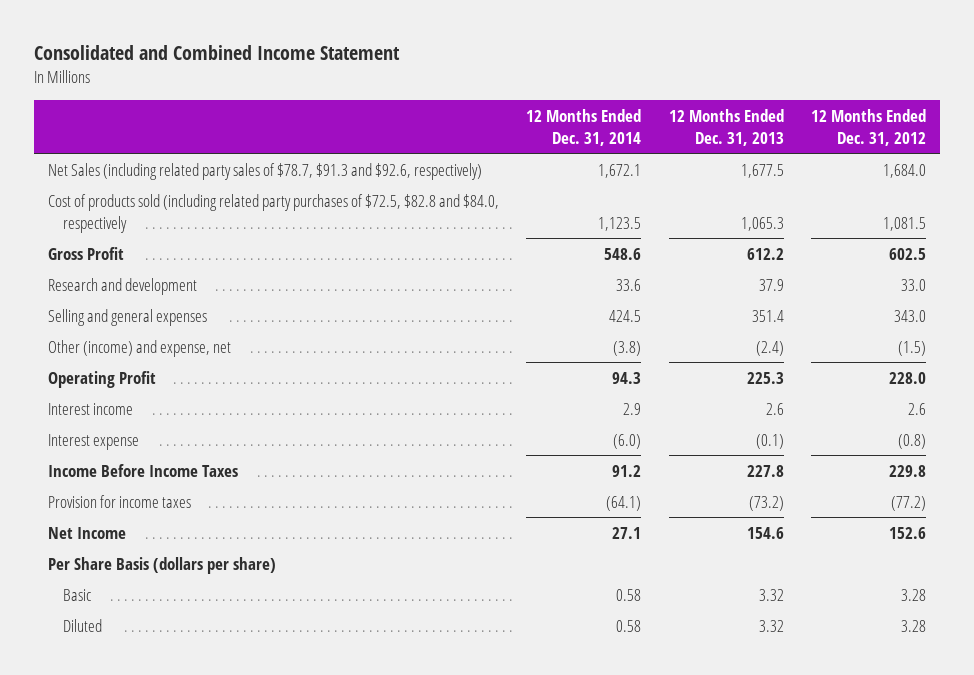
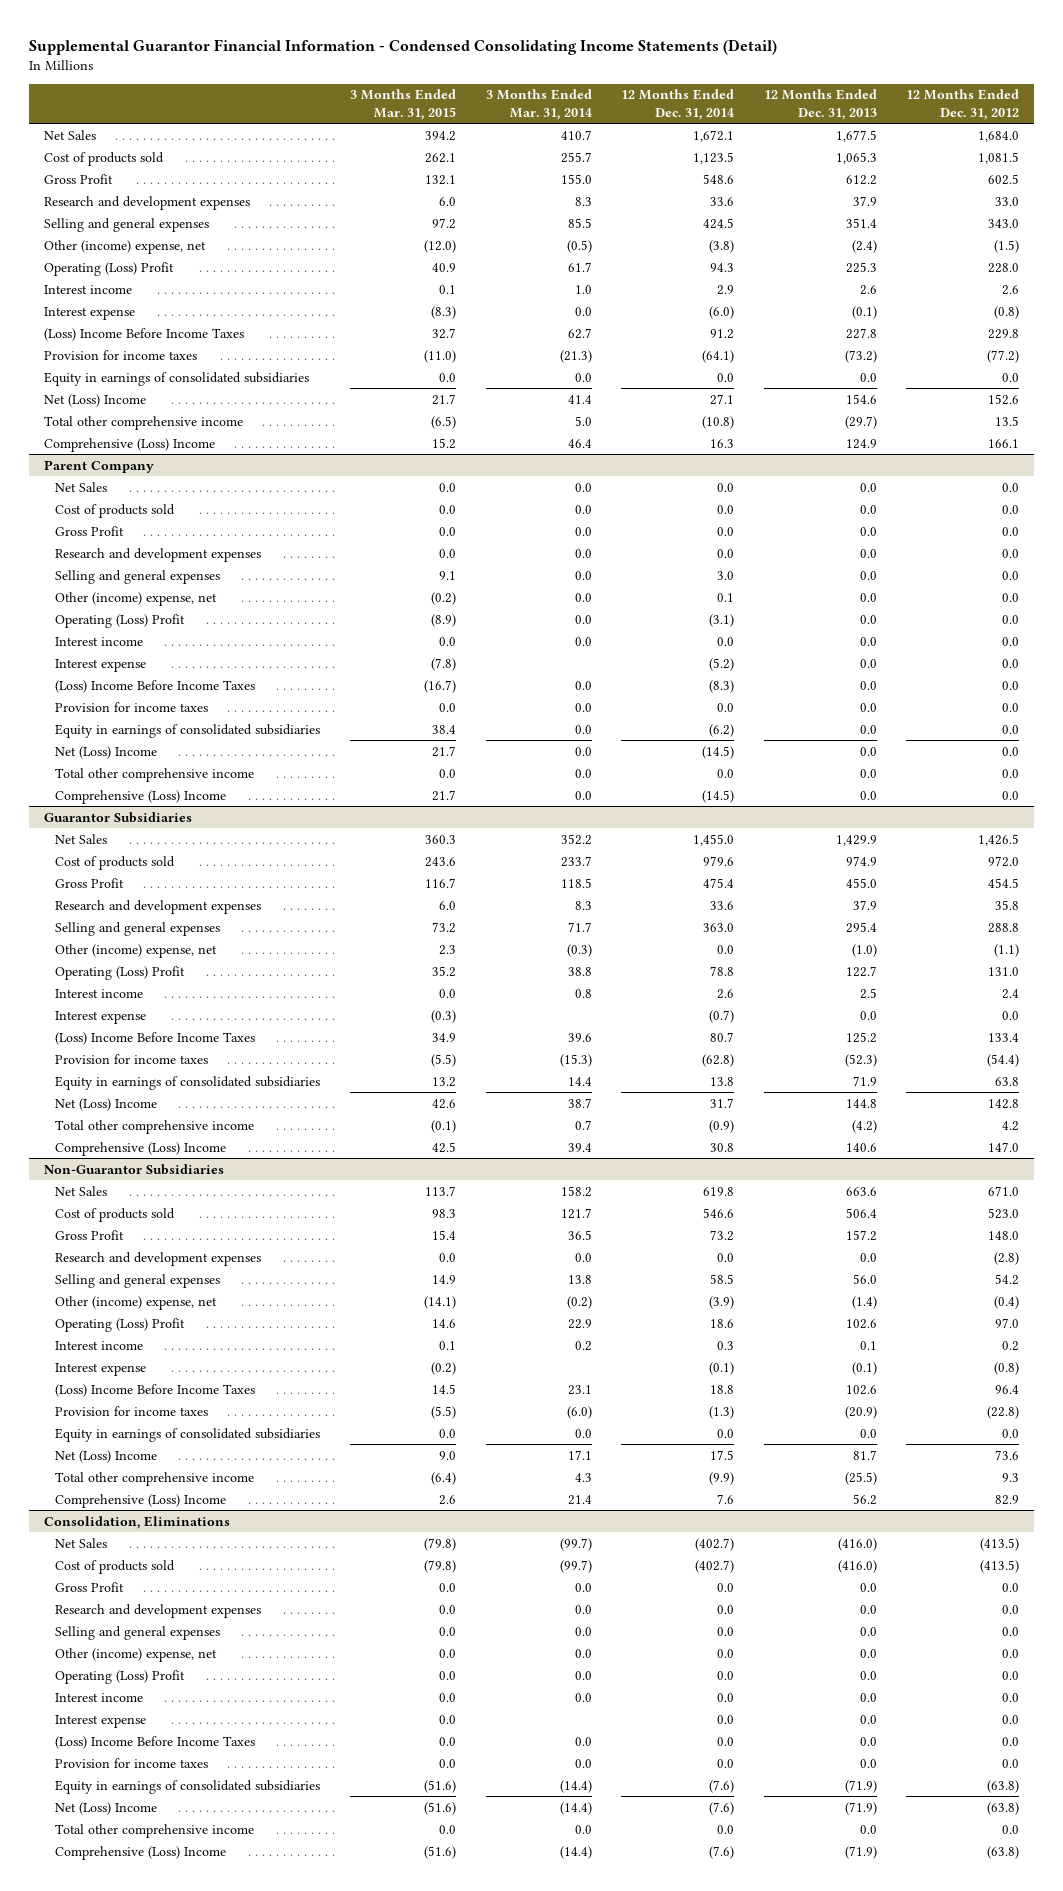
[34,45,401,61] Consolidated and Combined Income Statement -> [29,38,778,55] Supplemental Guarantor Financial Information - Condensed Consolidating Income Statements (Detail)
none -> [349,89,456,120] 3 Months Ended Mar. 31, 2015
none -> [485,89,592,120] 3 Months Ended Mar. 31, 2014
[47,162,482,180] Net Sales (including related party sales of $78.7, $91.3 and $92.6, respectively) -> [43,129,96,140] Net Sales
[47,193,499,233] Cost of products sold (including related party purchases of $72.5, $82.8 and $84.0, respectively -> [43,151,164,166] Cost of products sold
[47,277,197,295] Research and development -> [43,195,250,210] Research and development expenses
[47,339,231,357] Other (income) and expense, net -> [43,239,206,254] Other (income) expense, net
[47,370,156,388] Operating Profit -> [43,261,174,276] Operating (Loss) Profit
[47,463,238,477] Income Before Income Taxes -> [43,327,244,341] (Loss) Income Before Income Taxes
[47,556,276,574] Per Share Basis (dollars per share) -> none
[63,588,92,601] Basic -> none
[63,618,103,632] Diluted -> none
none -> [43,371,309,386] Equity in earnings of consolidated subsidiaries
[47,526,126,539] Net Income -> [43,393,146,407] Net (Loss) Income
none -> [43,415,243,430] Total other comprehensive income
none -> [43,437,215,452] Comprehensive (Loss) Income
none -> [43,459,154,473] Parent Company
none -> [55,481,108,492] Net Sales
none -> [55,503,176,518] Cost of products sold
none -> [55,525,125,536] Gross Profit
none -> [55,547,262,562] Research and development expenses
none -> [55,569,221,584] Selling and general expenses
none -> [55,591,218,606] Other (income) expense, net
none -> [55,613,186,628] Operating (Loss) Profit
none -> [55,636,144,646] Interest income
none -> [55,658,147,672] Interest expense
none -> [55,679,256,693] (Loss) Income Before Income Taxes
none -> [55,701,209,712] Provision for income taxes
none -> [55,723,321,738] Equity in earnings of consolidated subsidiaries
none -> [55,745,158,759] Net (Loss) Income
none -> [55,767,255,782] Total other comprehensive income
none -> [55,789,227,804] Comprehensive (Loss) Income
none -> [43,811,192,823] Guarantor Subsidiaries
none -> [55,833,108,844] Net Sales
none -> [55,855,176,870] Cost of products sold
none -> [55,877,125,888] Gross Profit
none -> [55,899,262,914] Research and development expenses
none -> [55,921,221,936] Selling and general expenses
none -> [55,943,218,958] Other (income) expense, net
none -> [55,965,186,980] Operating (Loss) Profit
none -> [55,988,144,998] Interest income
none -> [55,1010,147,1024] Interest expense
none -> [55,1031,256,1045] (Loss) Income Before Income Taxes
none -> [55,1053,209,1064] Provision for income taxes
none -> [55,1075,321,1090] Equity in earnings of consolidated subsidiaries
none -> [55,1097,158,1111] Net (Loss) Income
none -> [55,1119,255,1134] Total other comprehensive income
none -> [55,1141,227,1156] Comprehensive (Loss) Income
none -> [43,1163,224,1175] Non-Guarantor Subsidiaries
none -> [55,1185,108,1196] Net Sales
none -> [55,1207,176,1222] Cost of products sold
none -> [55,1229,125,1240] Gross Profit
none -> [55,1251,262,1266] Research and development expenses
none -> [55,1273,221,1288] Selling and general expenses
none -> [55,1295,218,1310] Other (income) expense, net
none -> [55,1317,186,1332] Operating (Loss) Profit
none -> [55,1340,144,1350] Interest income
none -> [55,1362,147,1376] Interest expense
none -> [55,1383,256,1397] (Loss) Income Before Income Taxes
none -> [55,1405,209,1416] Provision for income taxes
none -> [55,1427,321,1442] Equity in earnings of consolidated subsidiaries
none -> [55,1449,158,1463] Net (Loss) Income
none -> [55,1471,255,1486] Total other comprehensive income
none -> [55,1493,227,1508] Comprehensive (Loss) Income
none -> [43,1515,230,1529] Consolidation, Eliminations
none -> [55,1537,108,1548] Net Sales
none -> [55,1559,176,1574] Cost of products sold
none -> [55,1581,125,1592] Gross Profit
none -> [55,1603,262,1618] Research and development expenses
none -> [55,1625,221,1640] Selling and general expenses
none -> [55,1647,218,1662] Other (income) expense, net
none -> [55,1669,186,1684] Operating (Loss) Profit
none -> [55,1692,144,1702] Interest income
none -> [55,1714,147,1728] Interest expense
none -> [55,1735,256,1749] (Loss) Income Before Income Taxes
none -> [55,1757,209,1768] Provision for income taxes
none -> [55,1779,321,1794] Equity in earnings of consolidated subsidiaries
none -> [55,1801,158,1815] Net (Loss) Income
none -> [55,1823,255,1838] Total other comprehensive income
none -> [55,1845,227,1860] Comprehensive (Loss) Income

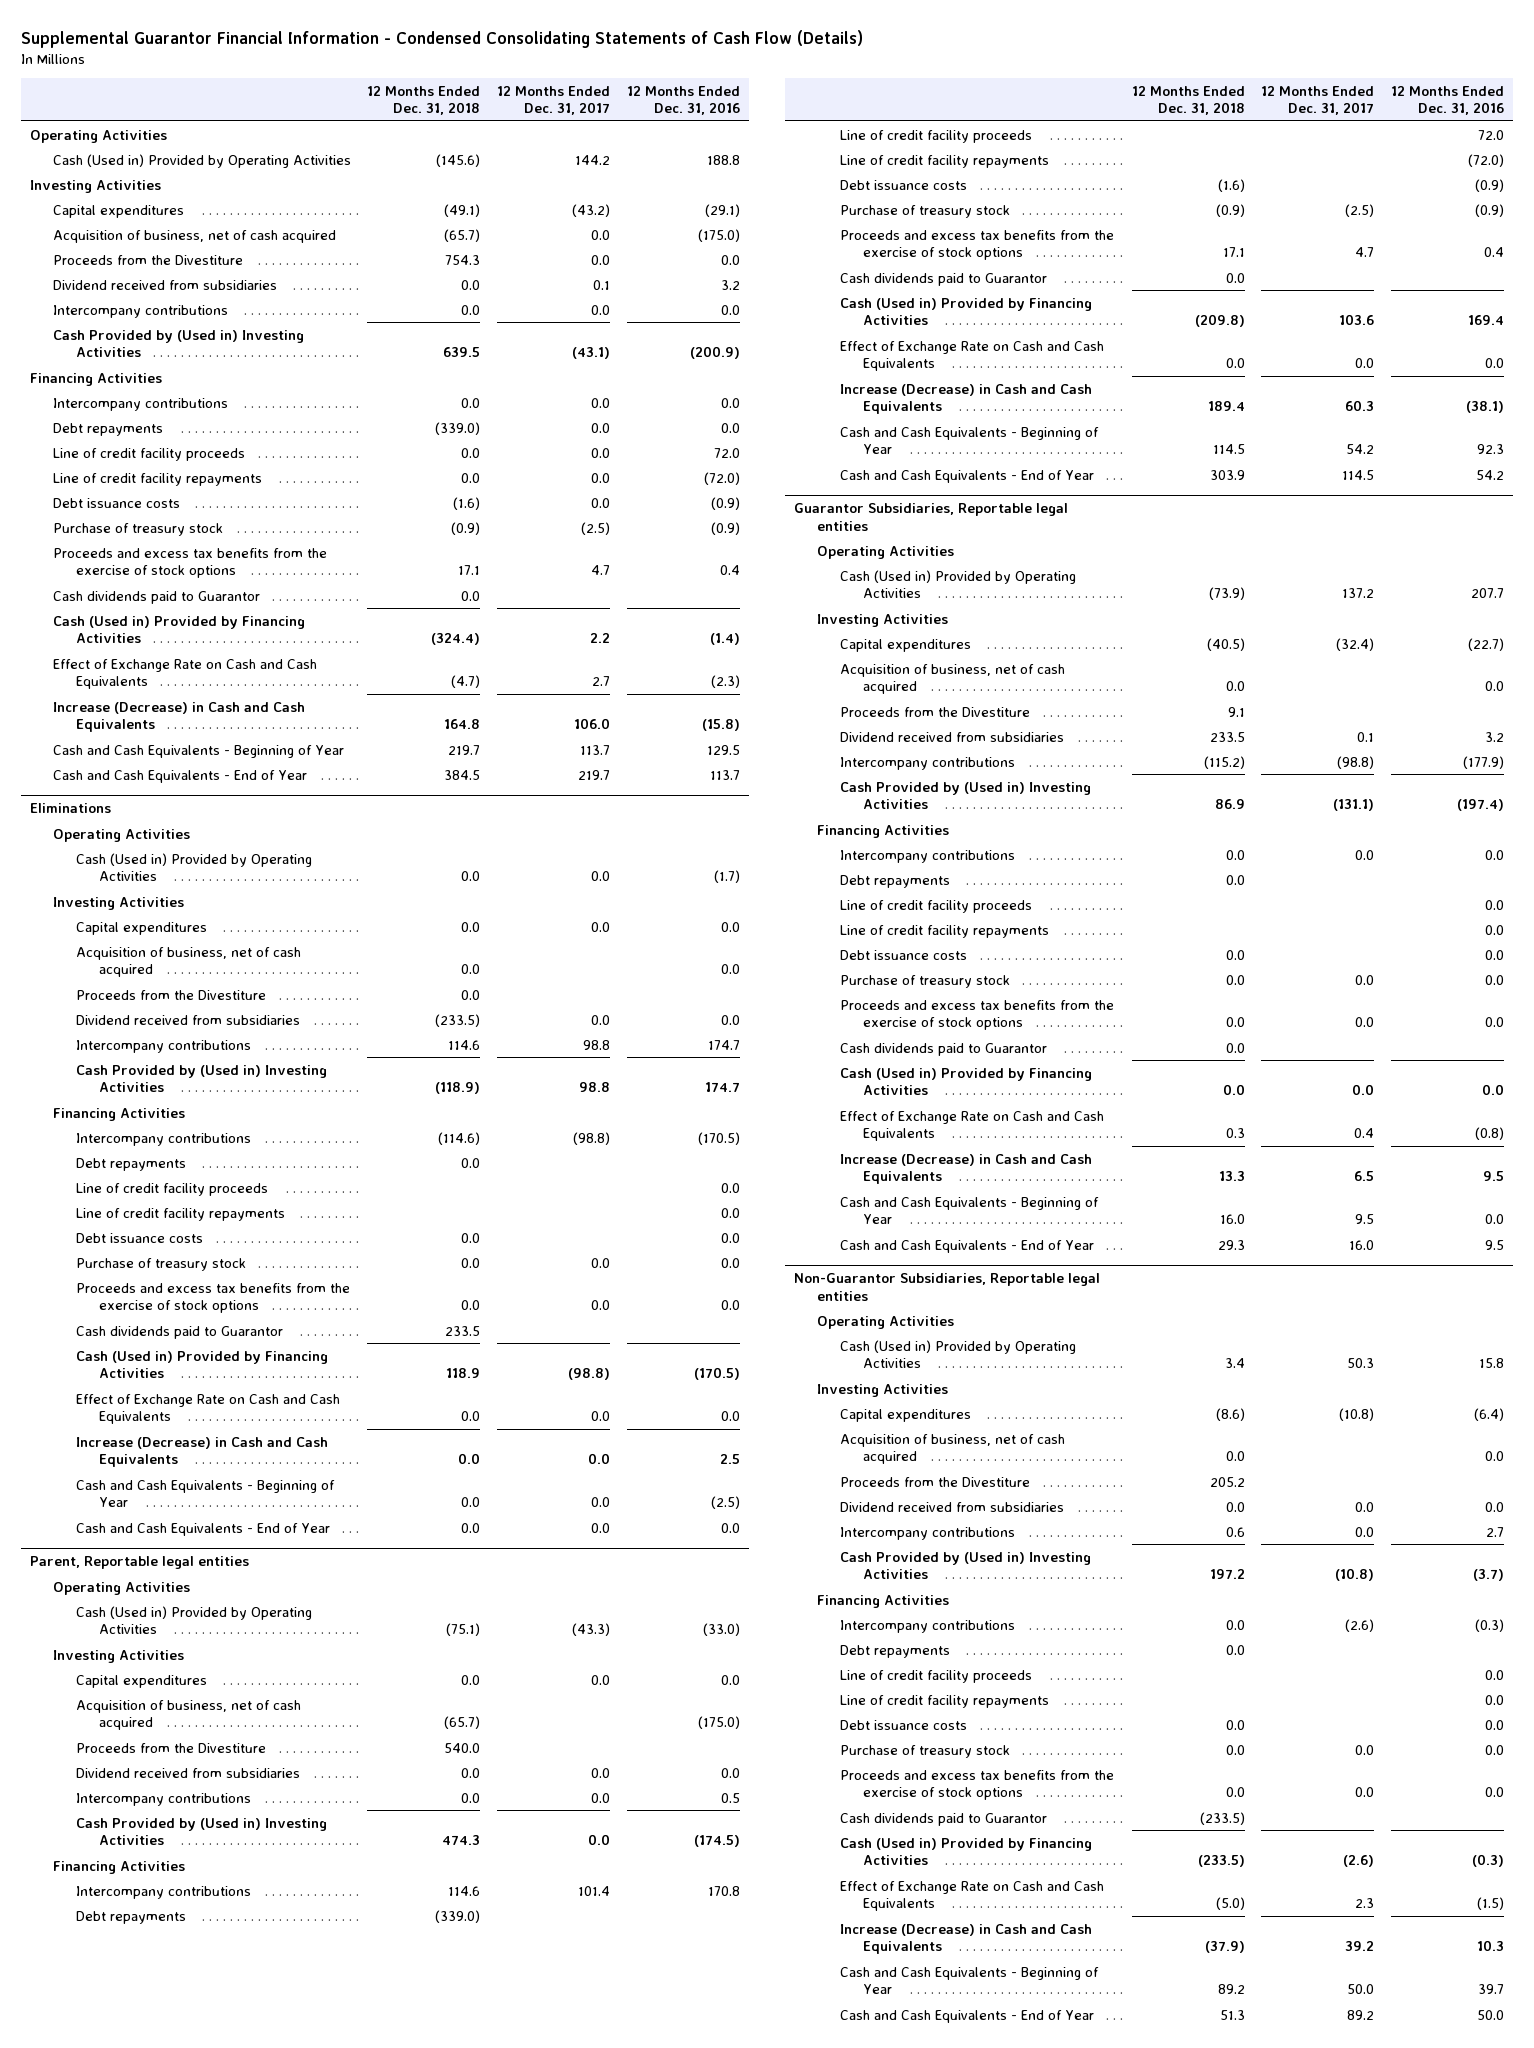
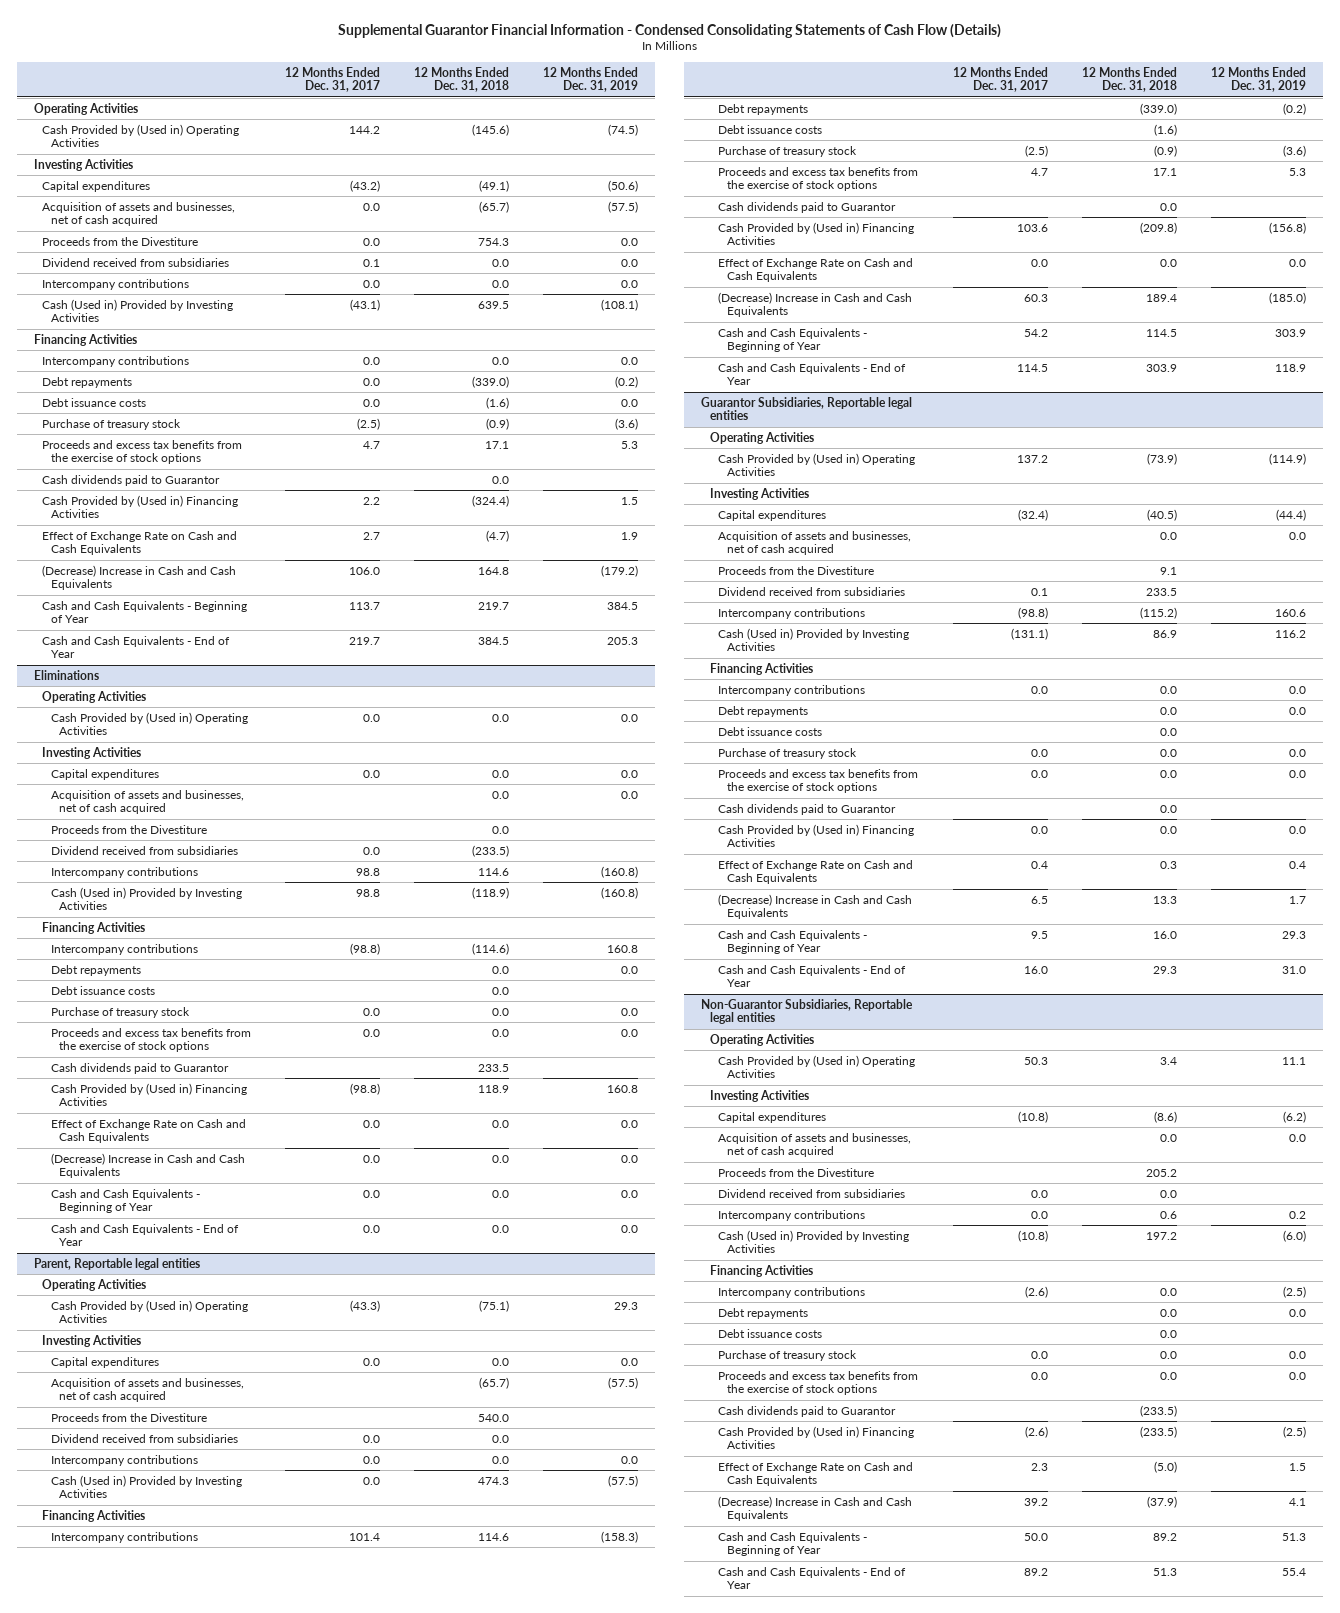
[627,85,741,116] 12 Months Ended Dec. 31, 2016 -> none
none -> [543,66,639,93] 12 Months Ended Dec. 31, 2019
[52,153,351,168] Cash (Used in) Provided by Operating Activities -> [42,123,240,148] Cash Provided by (Used in) Operating Activities
[52,229,336,243] Acquisition of business, net of cash acquired -> [42,201,236,227] Acquisition of assets and businesses, net of cash acquired
[52,329,304,357] Cash Provided by (Used in) Investing Activities -> [42,298,234,323] Cash (Used in) Provided by Investing Activities
[52,447,245,461] Line of credit facility proceeds -> none
[52,472,262,486] Line of credit facility repayments -> none
[52,615,305,643] Cash (Used in) Provided by Financing Activities -> [42,494,239,519] Cash Provided by (Used in) Financing Activities
[52,701,305,732] Increase (Decrease) in Cash and Cash Equivalents -> [42,564,237,591] (Decrease) Increase in Cash and Cash Equivalents
[75,852,312,881] Cash (Used in) Provided by Operating Activities -> [50,711,248,736] Cash Provided by (Used in) Operating Activities
[75,946,301,977] Acquisition of business, net of cash acquired -> [50,789,244,815] Acquisition of assets and businesses, net of cash acquired
[75,1064,327,1092] Cash Provided by (Used in) Investing Activities -> [50,886,242,911] Cash (Used in) Provided by Investing Activities
[75,1182,268,1196] Line of credit facility proceeds -> none
[75,1207,285,1221] Line of credit facility repayments -> none
[75,1350,328,1378] Cash (Used in) Provided by Financing Activities -> [50,1082,247,1107] Cash Provided by (Used in) Financing Activities
[75,1436,328,1467] Increase (Decrease) in Cash and Cash Equivalents -> [50,1152,245,1179] (Decrease) Increase in Cash and Cash Equivalents
[75,1605,312,1634] Cash (Used in) Provided by Operating Activities -> [50,1299,248,1324] Cash Provided by (Used in) Operating Activities
[75,1699,301,1730] Acquisition of business, net of cash acquired -> [50,1377,244,1403] Acquisition of assets and businesses, net of cash acquired
[75,1817,327,1845] Cash Provided by (Used in) Investing Activities -> [50,1474,242,1499] Cash (Used in) Provided by Investing Activities
[839,129,1032,143] Line of credit facility proceeds -> none
[839,154,1049,168] Line of credit facility repayments -> none
[839,297,1092,325] Cash (Used in) Provided by Financing Activities -> [718,221,915,246] Cash Provided by (Used in) Financing Activities
[839,383,1092,414] Increase (Decrease) in Cash and Cash Equivalents -> [718,291,913,318] (Decrease) Increase in Cash and Cash Equivalents
[839,569,1076,598] Cash (Used in) Provided by Operating Activities -> [718,452,916,477] Cash Provided by (Used in) Operating Activities
[839,663,1065,694] Acquisition of business, net of cash acquired -> [718,530,912,556] Acquisition of assets and businesses, net of cash acquired
[839,781,1091,809] Cash Provided by (Used in) Investing Activities -> [718,627,910,652] Cash (Used in) Provided by Investing Activities
[839,899,1032,913] Line of credit facility proceeds -> none
[839,924,1049,938] Line of credit facility repayments -> none
[839,1067,1092,1095] Cash (Used in) Provided by Financing Activities -> [718,823,915,848] Cash Provided by (Used in) Financing Activities
[839,1153,1092,1184] Increase (Decrease) in Cash and Cash Equivalents -> [718,893,913,920] (Decrease) Increase in Cash and Cash Equivalents
[839,1339,1076,1368] Cash (Used in) Provided by Operating Activities -> [718,1054,916,1079] Cash Provided by (Used in) Operating Activities
[839,1433,1065,1464] Acquisition of business, net of cash acquired -> [718,1132,912,1158] Acquisition of assets and businesses, net of cash acquired
[839,1551,1091,1579] Cash Provided by (Used in) Investing Activities -> [718,1229,910,1254] Cash (Used in) Provided by Investing Activities
[839,1669,1032,1683] Line of credit facility proceeds -> none
[839,1694,1049,1708] Line of credit facility repayments -> none
[839,1837,1092,1865] Cash (Used in) Provided by Financing Activities -> [718,1425,915,1450] Cash Provided by (Used in) Financing Activities
[839,1923,1092,1954] Increase (Decrease) in Cash and Cash Equivalents -> [718,1495,913,1522] (Decrease) Increase in Cash and Cash Equivalents

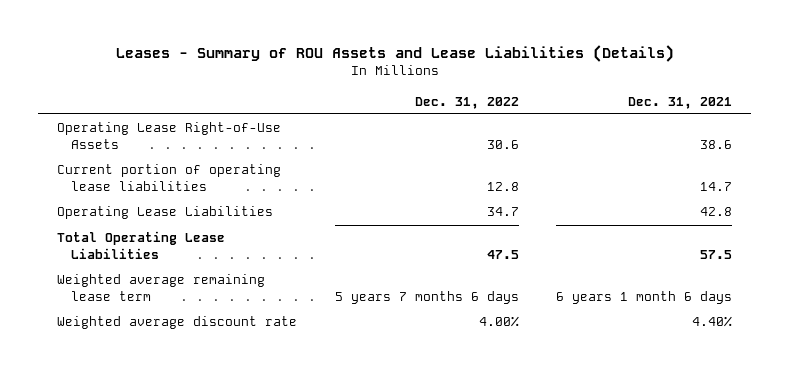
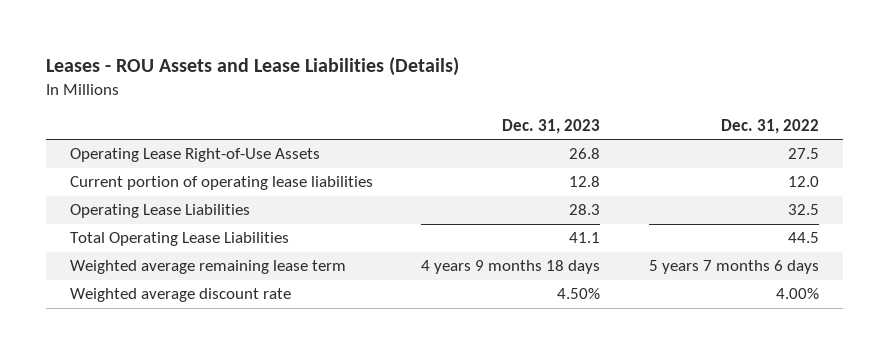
[115,45,674,63] Leases - Summary of ROU Assets and Lease Liabilities (Details) -> [45,56,459,76] Leases - ROU Assets and Lease Liabilities (Details)
[628,96,733,109] Dec. 31, 2021 -> none
none -> [502,118,601,134] Dec. 31, 2023
[486,139,519,149] 30.6 -> [787,148,819,160] 27.5
[486,181,519,191] 12.8 -> [787,176,819,188] 12.0
[486,207,519,217] 34.7 -> [787,204,819,216] 32.5
[486,249,519,259] 47.5 -> [787,232,819,244] 44.5

